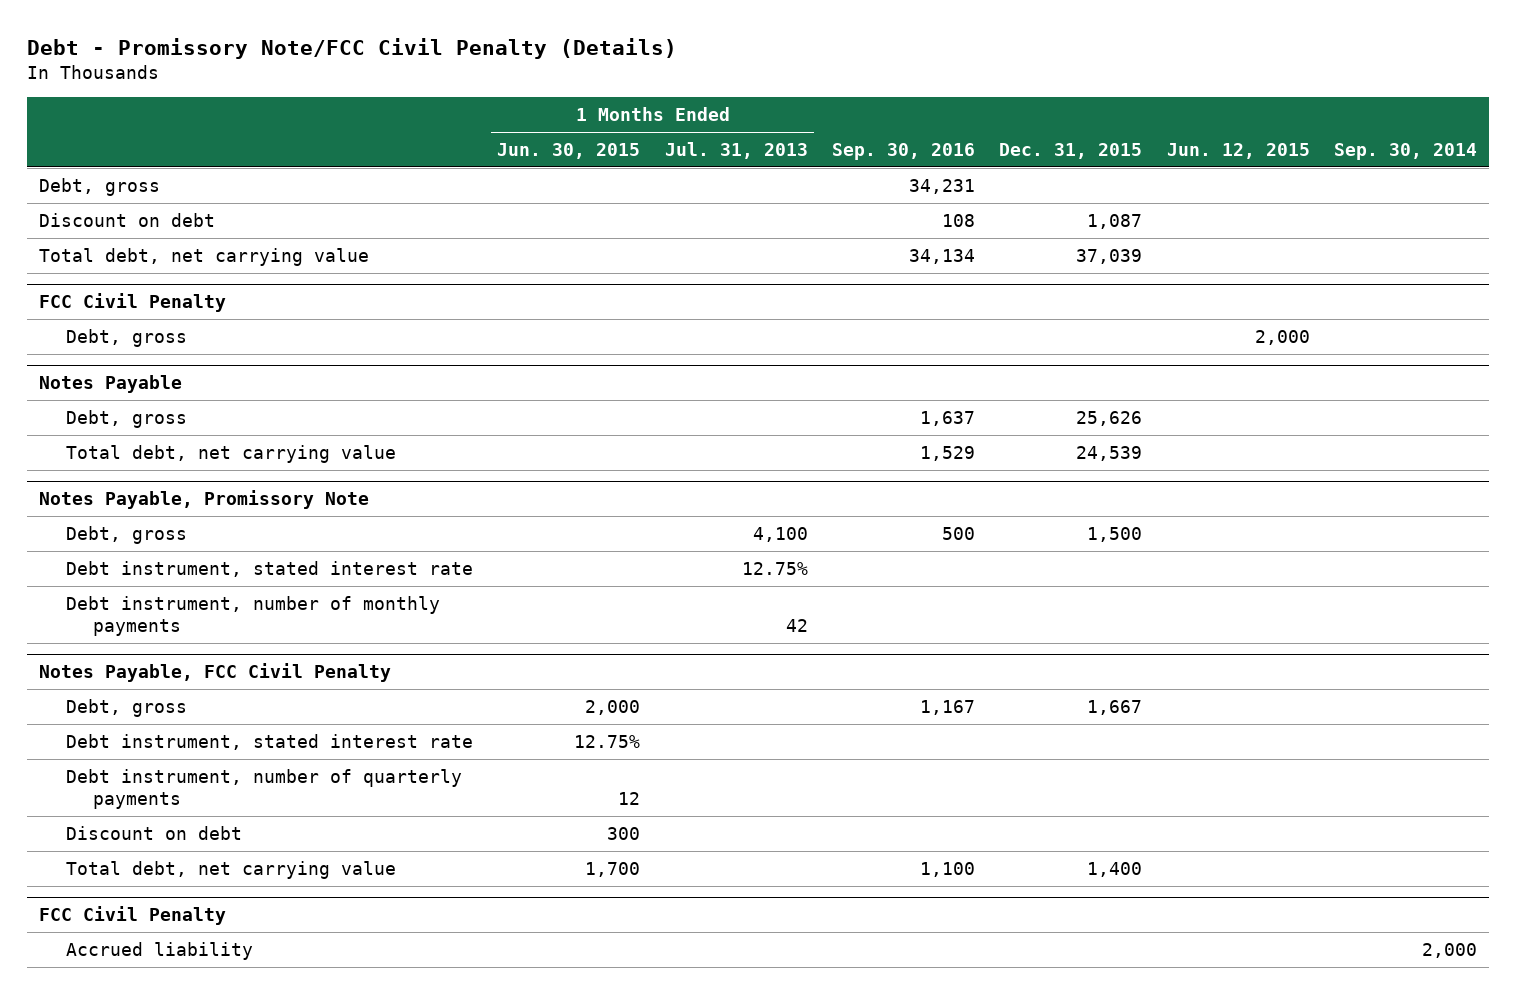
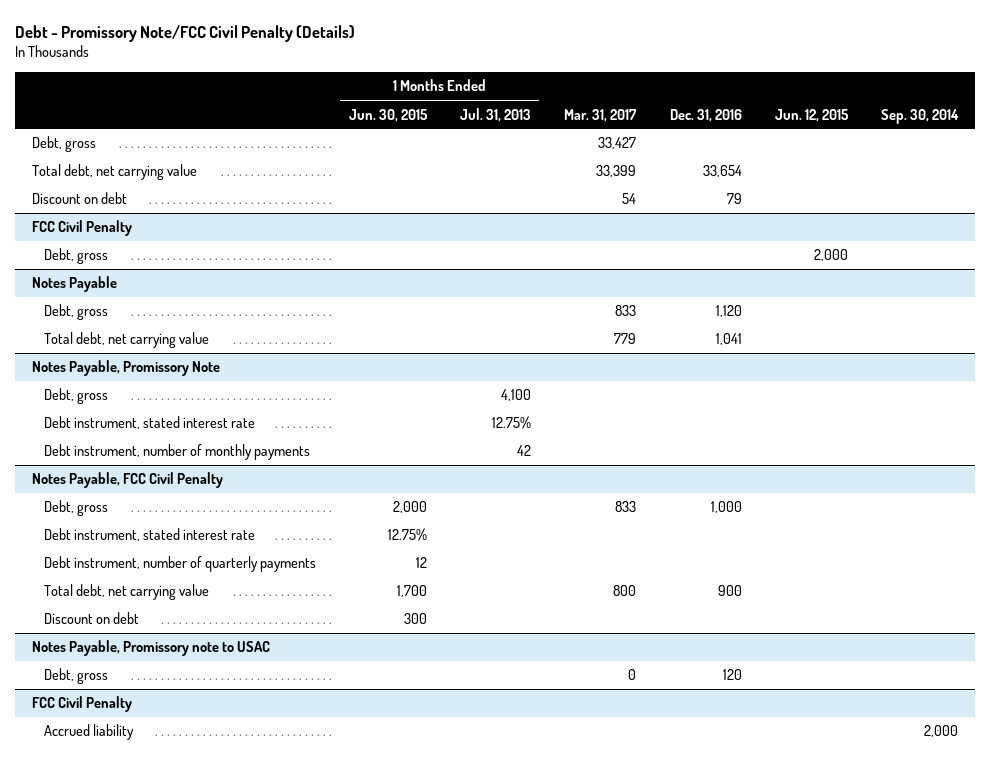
[832,143,976,161] Sep. 30, 2016 -> none
[999,143,1143,160] Dec. 31, 2015 -> none
none -> [564,108,638,122] Mar. 31, 2017
none -> [669,108,742,122] Dec. 31, 2016
[39,212,216,227] Discount on debt -> [31,192,127,205] Discount on debt
[66,825,243,840] Discount on debt -> [43,612,139,625] Discount on debt
none -> [31,640,270,657] Notes Payable, Promissory note to USAC
none -> [43,668,108,685] Debt, gross

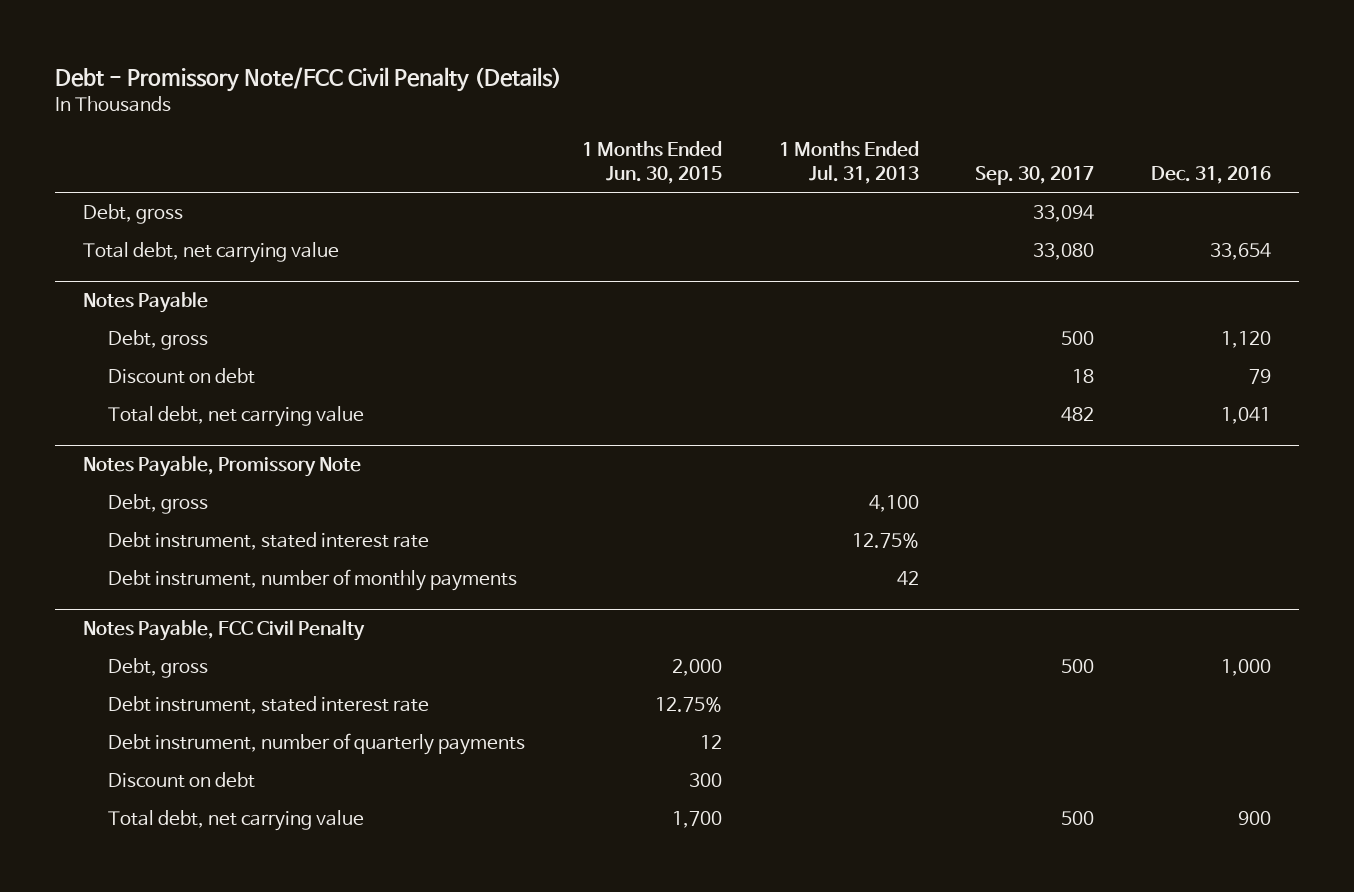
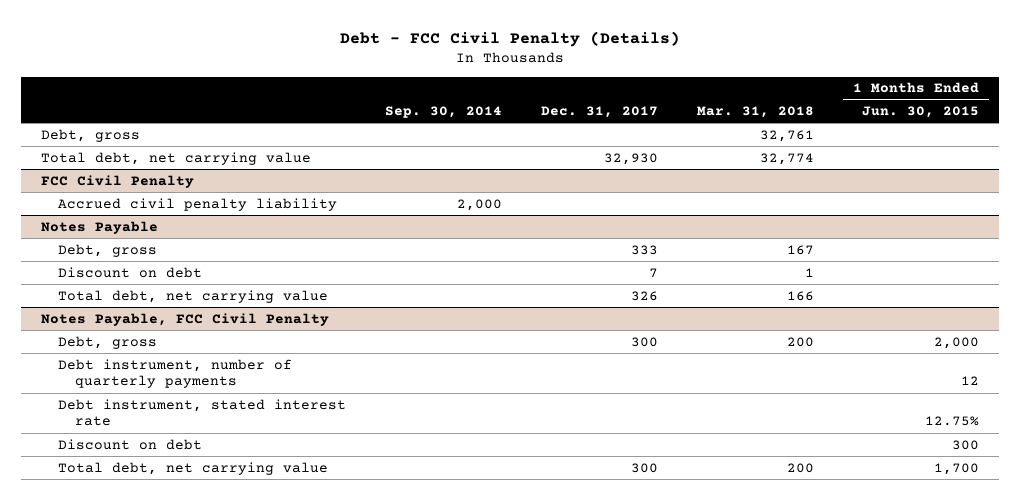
[54,66,562,92] Debt - Promissory Note/FCC Civil Penalty (Details) -> [339,31,680,48] Debt - FCC Civil Penalty (Details)
[778,140,919,185] 1 Months Ended Jul. 31, 2013 -> none
[975,166,1095,186] Sep. 30, 2017 -> none
[1151,166,1272,185] Dec. 31, 2016 -> none
none -> [384,106,502,119] Sep. 30, 2014
none -> [540,106,658,119] Dec. 31, 2017
none -> [697,106,815,119] Mar. 31, 2018
none -> [40,174,194,188] FCC Civil Penalty
none -> [57,197,337,211] Accrued civil penalty liability
[83,456,362,478] Notes Payable, Promissory Note -> none
[108,494,209,515] Debt, gross -> none
[108,532,430,551] Debt instrument, stated interest rate -> none
[108,569,518,592] Debt instrument, number of monthly payments -> none
[108,696,430,715] Debt instrument, stated interest rate -> [57,398,346,427] Debt instrument, stated interest rate

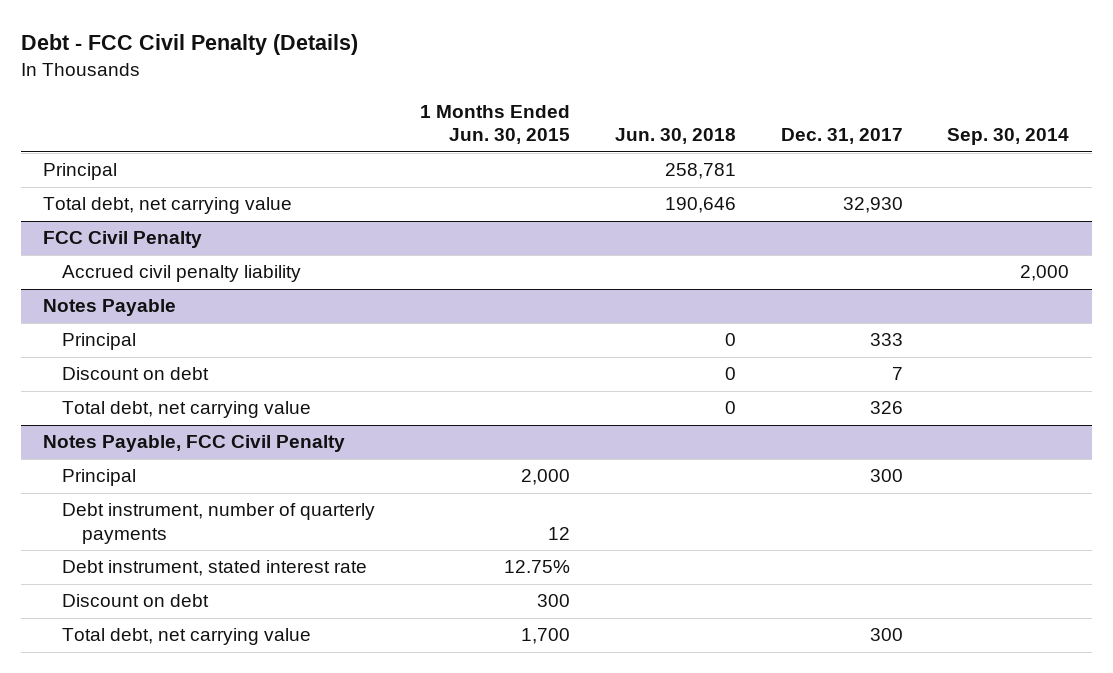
[697,106,815,119] Mar. 31, 2018 -> none
none -> [614,128,736,145] Jun. 30, 2018
[40,128,140,142] Debt, gross -> [43,163,118,181] Principal
[57,243,157,257] Debt, gross -> [62,333,137,351] Principal
[57,335,157,349] Debt, gross -> [62,469,137,487] Principal

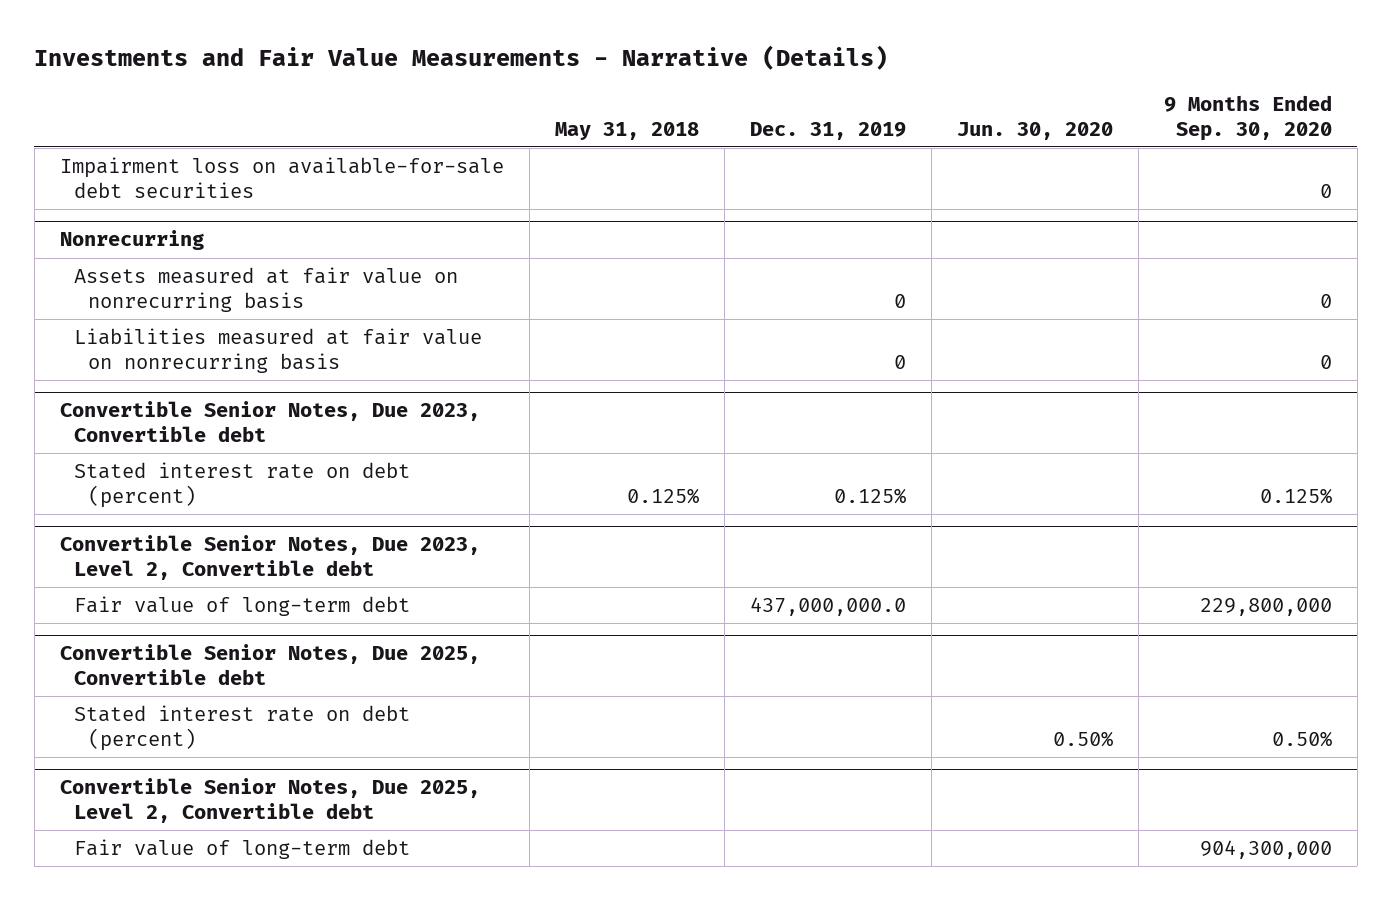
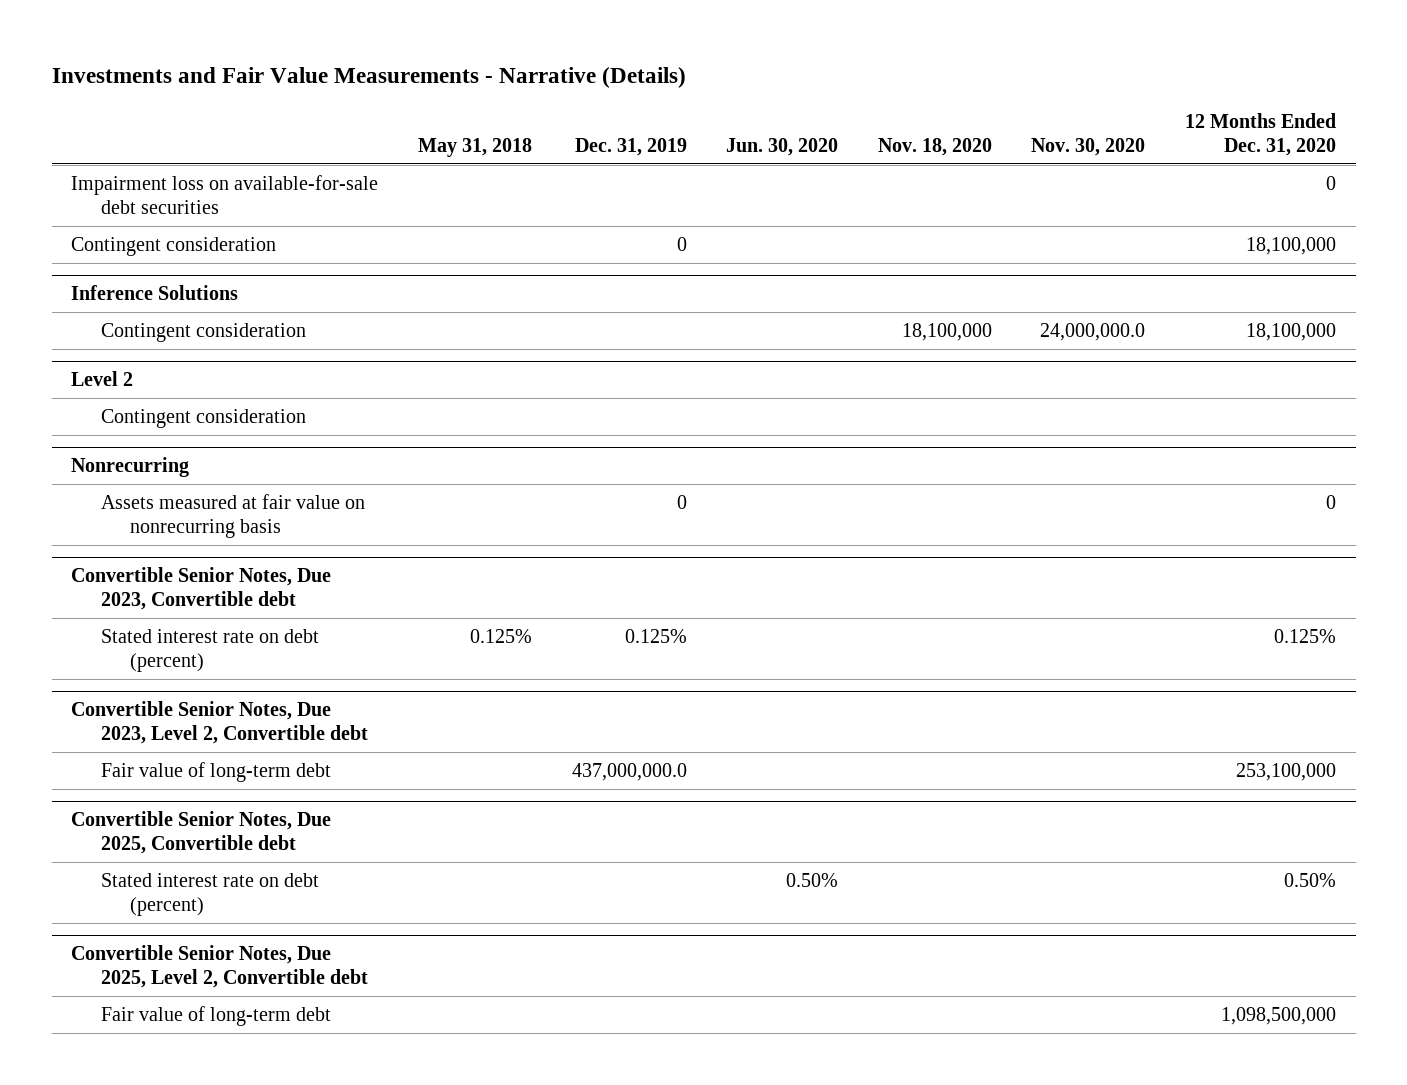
[1163,95,1332,141] 9 Months Ended Sep. 30, 2020 -> none
none -> [877,138,992,157] Nov. 18, 2020
none -> [1031,138,1146,157] Nov. 30, 2020
none -> [1184,112,1336,157] 12 Months Ended Dec. 31, 2020
none -> [71,236,277,256] Contingent consideration
none -> [71,285,239,301] Inference Solutions
none -> [100,322,306,342] Contingent consideration
none -> [71,371,134,387] Level 2
none -> [100,408,306,428] Contingent consideration
[73,328,482,373] Liabilities measured at fair value on nonrecurring basis -> none

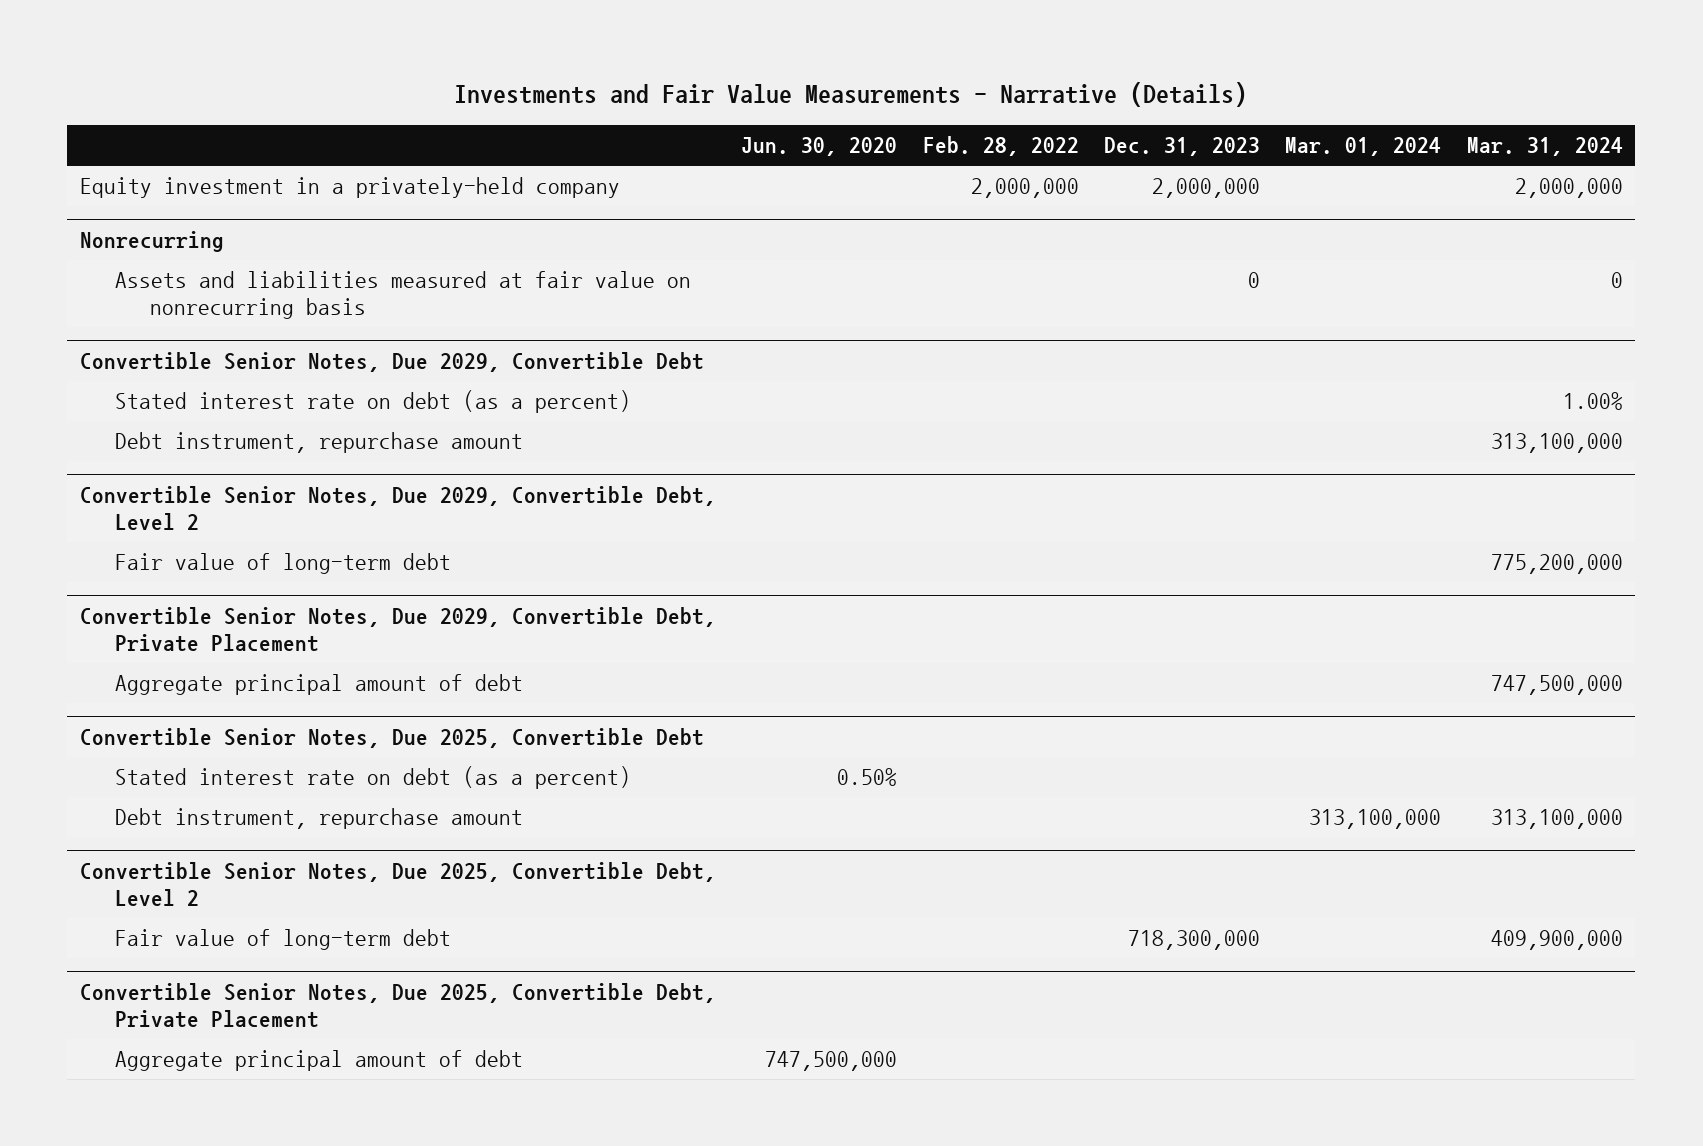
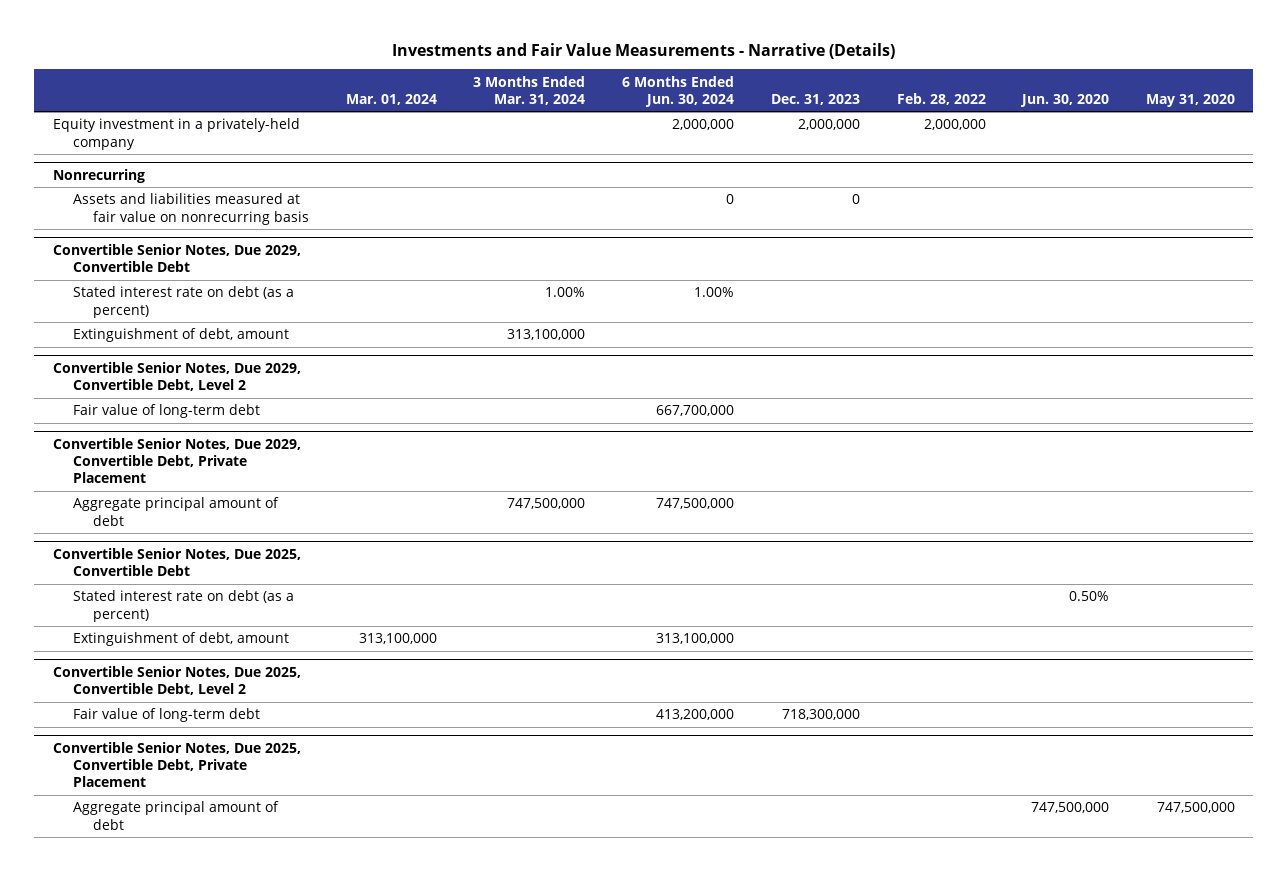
[1466,137,1623,157] Mar. 31, 2024 -> none
none -> [473,75,586,106] 3 Months Ended Mar. 31, 2024
none -> [622,75,735,108] 6 Months Ended Jun. 30, 2024
none -> [1146,94,1236,108] May 31, 2020
[115,432,524,454] Debt instrument, repurchase amount -> none
none -> [72,328,289,343] Extinguishment of debt, amount
[115,808,524,830] Debt instrument, repurchase amount -> [72,632,289,647] Extinguishment of debt, amount

